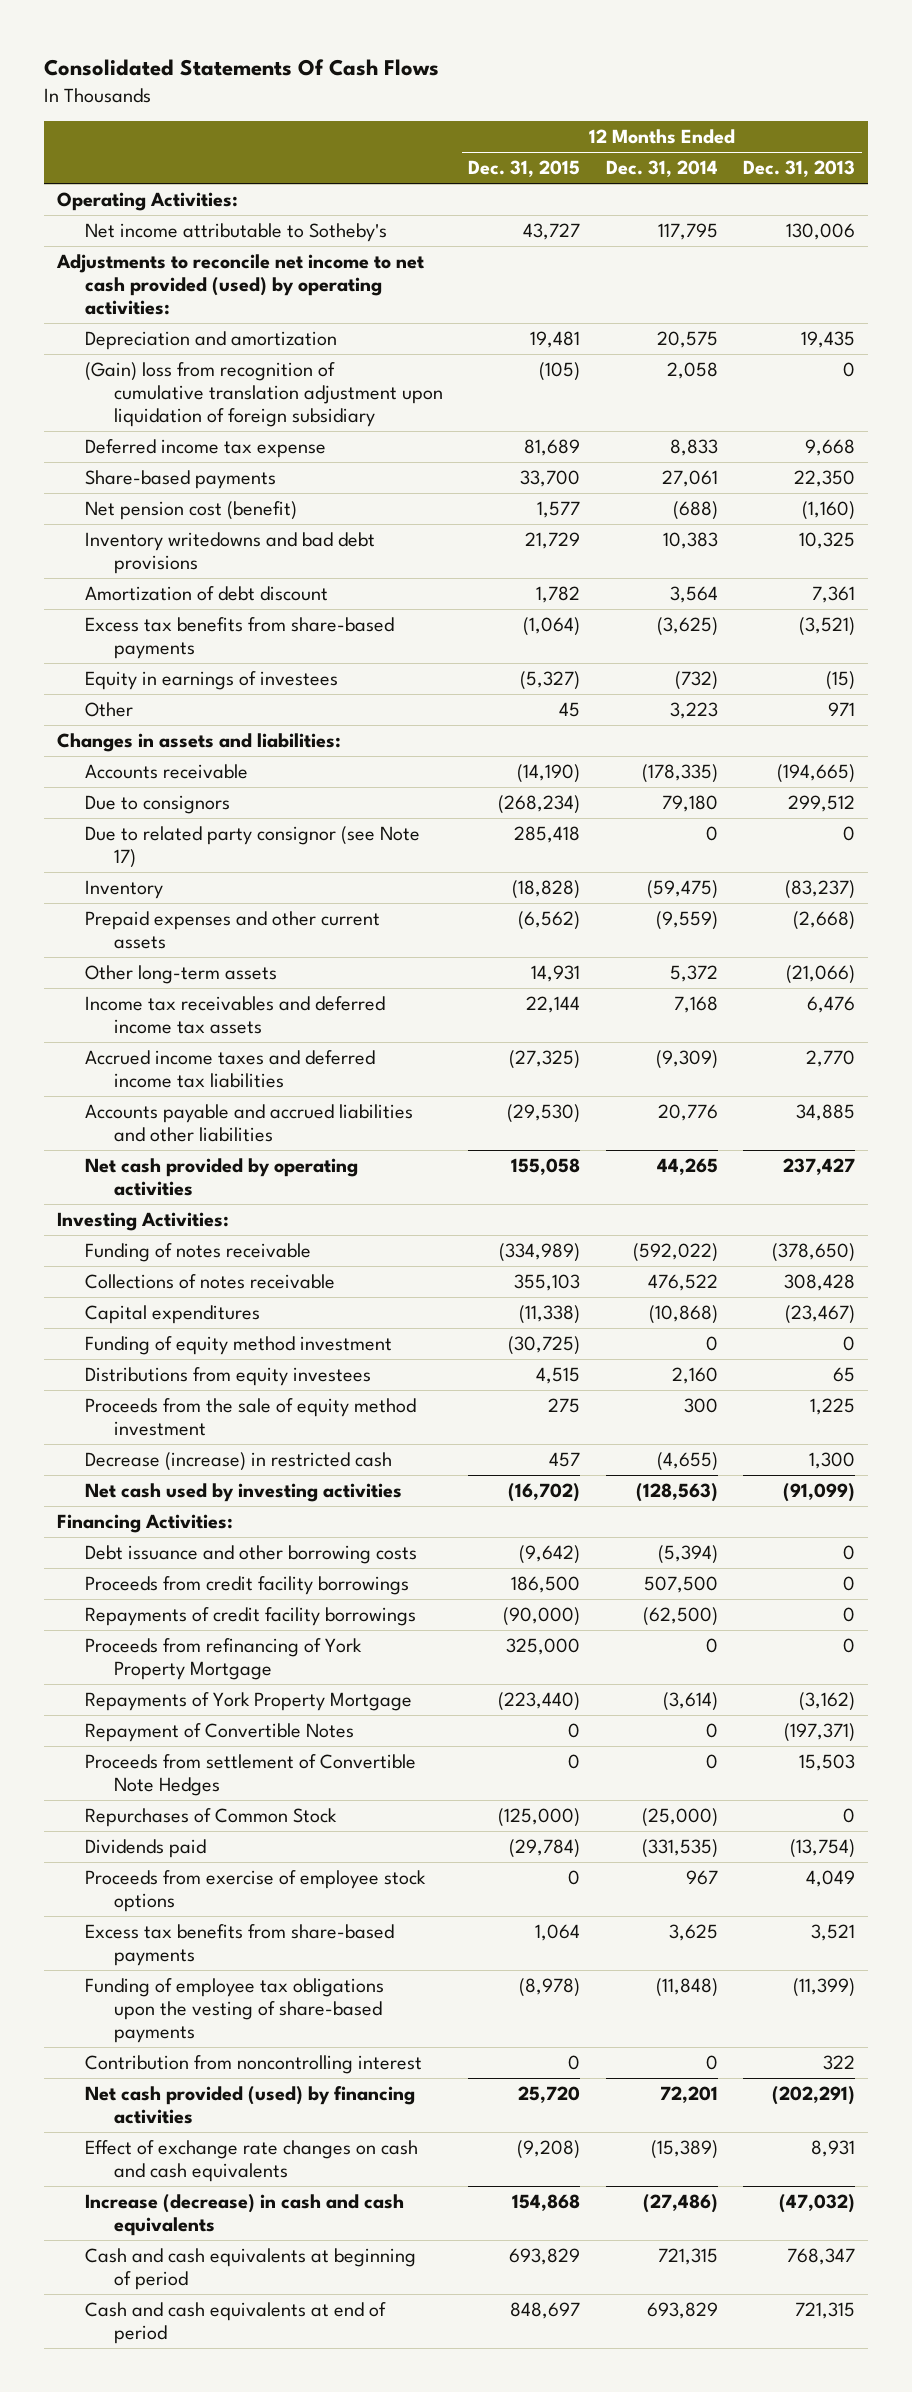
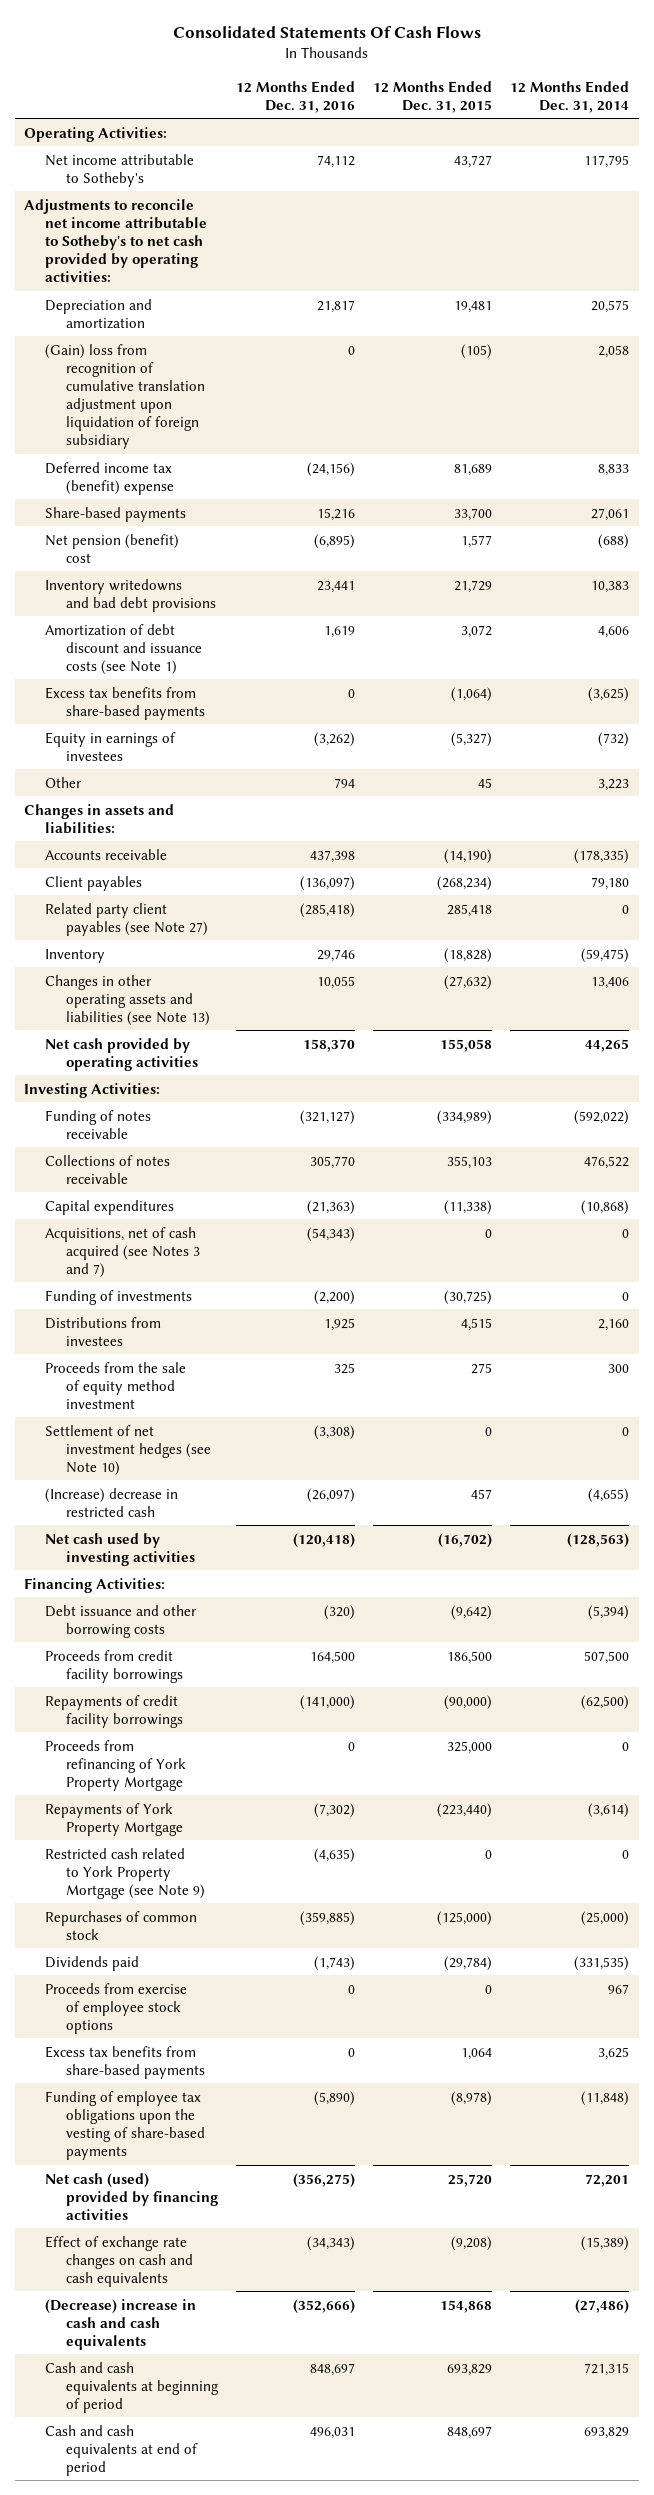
[743,160,856,178] Dec. 31, 2013 -> none
none -> [236,80,356,113] 12 Months Ended Dec. 31, 2016
[56,254,425,315] Adjustments to reconcile net income to net cash provided (used) by operating activities: -> [24,198,208,282] Adjustments to reconcile net income attributable to Sotheby's to net cash provided by operating activities:
[85,439,327,459] Deferred income tax expense -> [45,461,174,495] Deferred income tax (benefit) expense
[85,501,298,521] Net pension cost (benefit) -> [45,533,180,563] Net pension (benefit) cost
[85,586,329,602] Amortization of debt discount -> [45,623,202,675] Amortization of debt discount and issuance costs (see Note 1)
[536,586,581,604] 1,782 -> [461,624,493,638] 3,072
[669,586,718,604] 3,564 -> [598,625,630,638] 4,606
[85,795,231,815] Due to consignors -> [45,875,143,891] Client payables
[85,826,421,868] Due to related party consignor (see Note 17) -> [45,902,208,936] Related party client payables (see Note 27)
[85,911,381,949] Prepaid expenses and other current assets -> none
[85,965,278,985] Other long-term assets -> none
[85,996,386,1034] Income tax receivables and deferred income tax assets -> none
[85,1050,376,1088] Accrued income taxes and deferred income tax liabilities -> none
[85,1104,414,1142] Accounts payable and accrued liabilities and other liabilities -> none
none -> [45,974,210,1026] Changes in other operating assets and liabilities (see Note 13)
none -> [45,1226,200,1278] Acquisitions, net of cash acquired (see Notes 3 and 7)
[85,1336,393,1356] Funding of equity method investment -> [45,1289,193,1305] Funding of investments
[85,1367,372,1387] Distributions from equity investees -> [45,1316,162,1346] Distributions from investees
none -> [45,1424,211,1476] Settlement of net investment hedges (see Note 10)
[85,1452,393,1472] Decrease (increase) in restricted cash -> [45,1487,179,1517] (Increase) decrease in restricted cash
[85,1723,355,1743] Repayment of Convertible Notes -> none
[85,1754,417,1796] Proceeds from settlement of Convertible Note Hedges -> none
none -> [45,1847,205,1899] Restricted cash related to York Property Mortgage (see Note 9)
[85,1808,338,1828] Repurchases of Common Stock -> [45,1910,198,1940] Repurchases of common stock
[85,2055,423,2075] Contribution from noncontrolling interest -> none
[85,2086,416,2124] Net cash provided (used) by financing activities -> [45,2172,218,2220] Net cash (used) provided by financing activities
[85,2194,405,2236] Increase (decrease) in cash and cash equivalents -> [45,2298,197,2350] (Decrease) increase in cash and cash equivalents

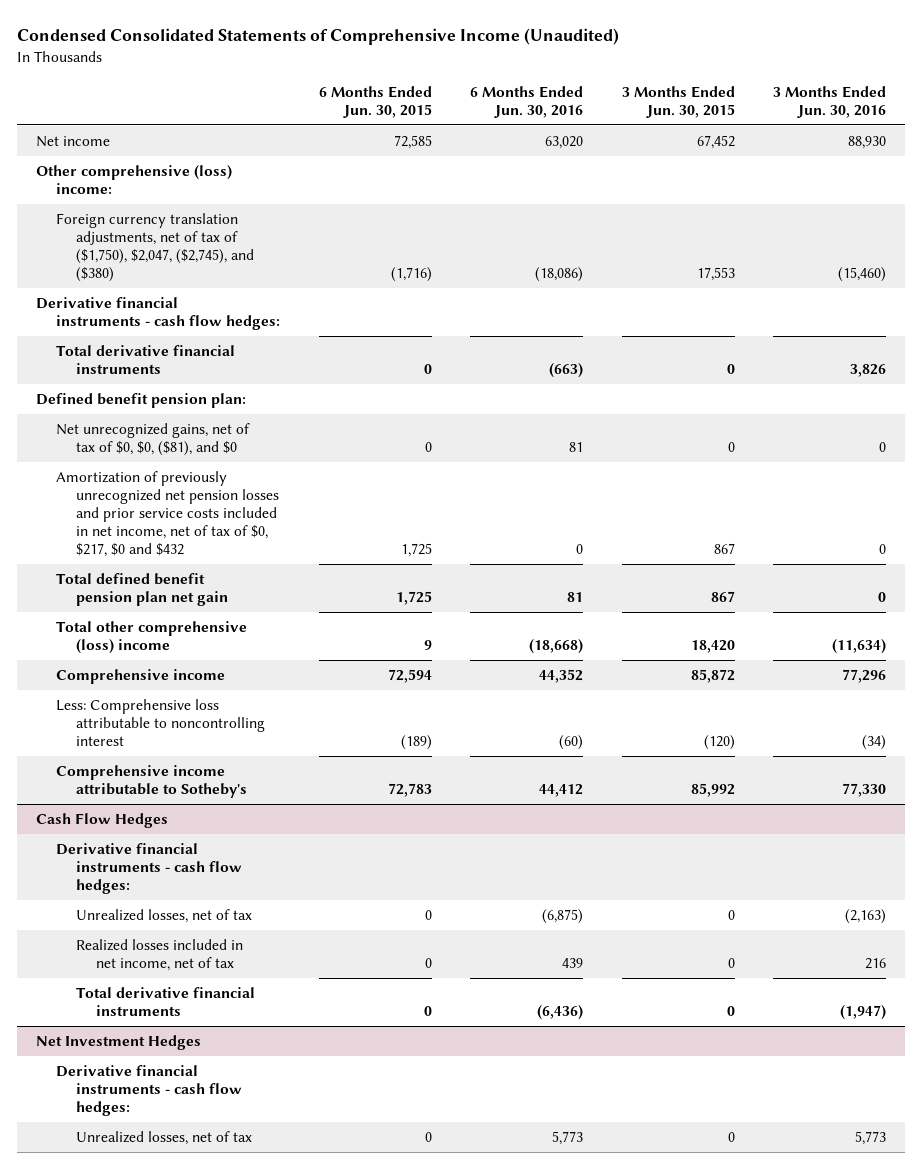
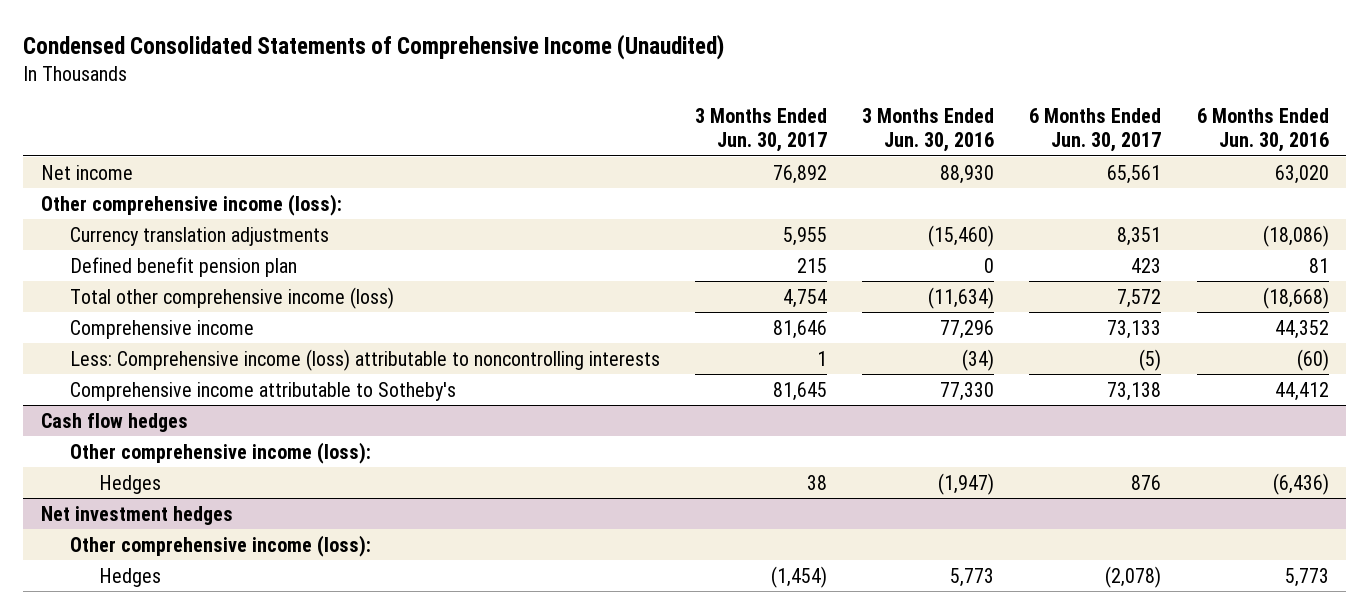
[318,86,432,118] 6 Months Ended Jun. 30, 2015 -> none
[621,86,735,118] 3 Months Ended Jun. 30, 2015 -> none
none -> [694,107,827,153] 3 Months Ended Jun. 30, 2017
none -> [1029,107,1162,153] 6 Months Ended Jun. 30, 2017
[36,297,281,330] Derivative financial instruments - cash flow hedges: -> none
[56,345,236,374] Total derivative financial instruments -> none
[36,393,247,409] Defined benefit pension plan: -> none
[56,423,251,456] Net unrecognized gains, net of tax of $0, $0, ($81), and $0 -> none
[56,471,280,557] Amortization of previously unrecognized net pension losses and prior service costs included in net income, net of tax of $0, $217, $0 and $432 -> none
[36,165,233,194] Other comprehensive (loss) income: -> [40,193,342,216] Other comprehensive income (loss):
[56,213,255,282] Foreign currency translation adjustments, net of tax of ($1,750), $2,047, ($2,745), and ($380) -> [69,226,329,246] Currency translation adjustments
[56,573,229,606] Total defined benefit pension plan net gain -> [69,256,297,277] Defined benefit pension plan
[56,621,248,654] Total other comprehensive (loss) income -> [69,286,394,309] Total other comprehensive income (loss)
[56,699,266,746] Less: Comprehensive loss attributable to noncontrolling interest -> [69,348,660,371] Less: Comprehensive income (loss) attributable to noncontrolling interests
[56,843,243,894] Derivative financial instruments - cash flow hedges: -> none
[76,909,253,924] Unrealized losses, net of tax -> none
[76,939,244,971] Realized losses included in net income, net of tax -> none
[56,1065,243,1116] Derivative financial instruments - cash flow hedges: -> none
[36,813,169,829] Cash Flow Hedges -> [40,412,188,432] Cash flow hedges
none -> [69,441,371,464] Other comprehensive income (loss):
[76,987,256,1016] Total derivative financial instruments -> [98,474,161,494] Hedges
[36,1035,202,1051] Net Investment Hedges -> [40,505,233,525] Net investment hedges
none -> [69,534,371,557] Other comprehensive income (loss):
[76,1131,253,1146] Unrealized losses, net of tax -> [98,567,161,587] Hedges

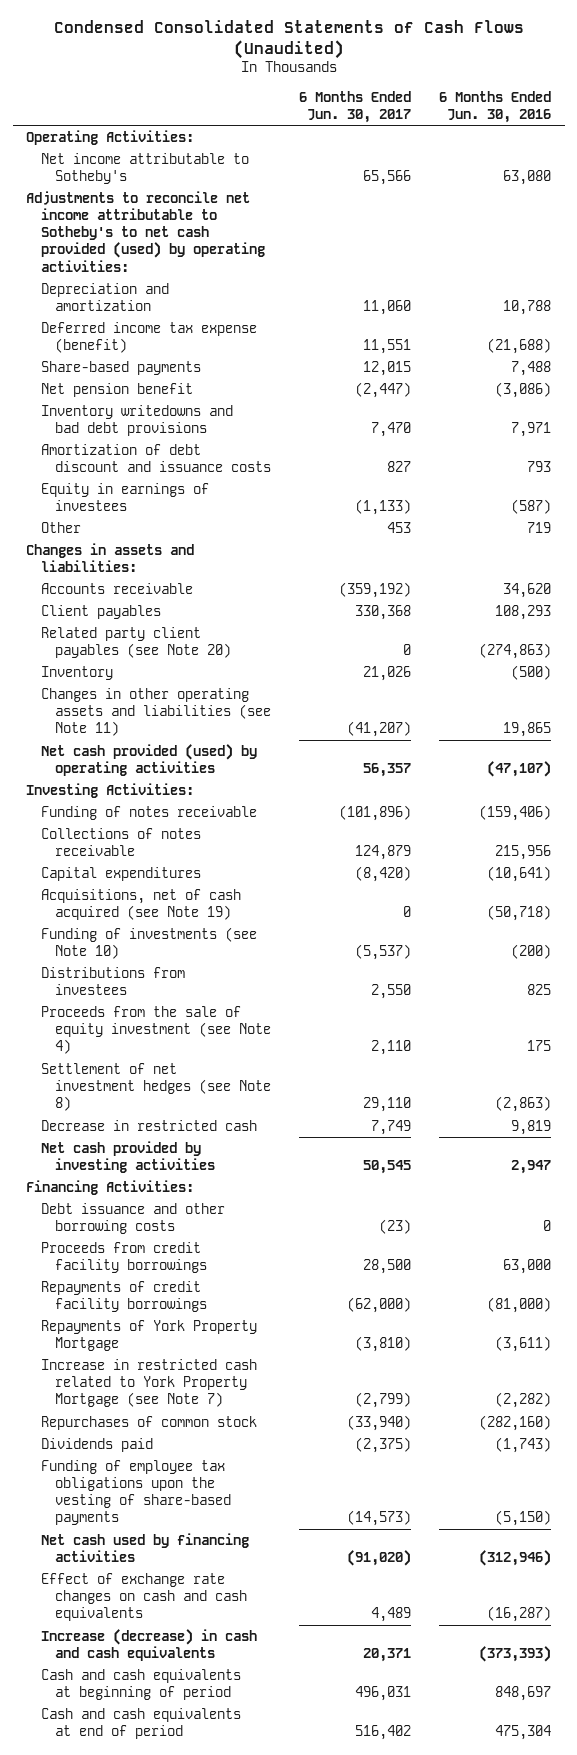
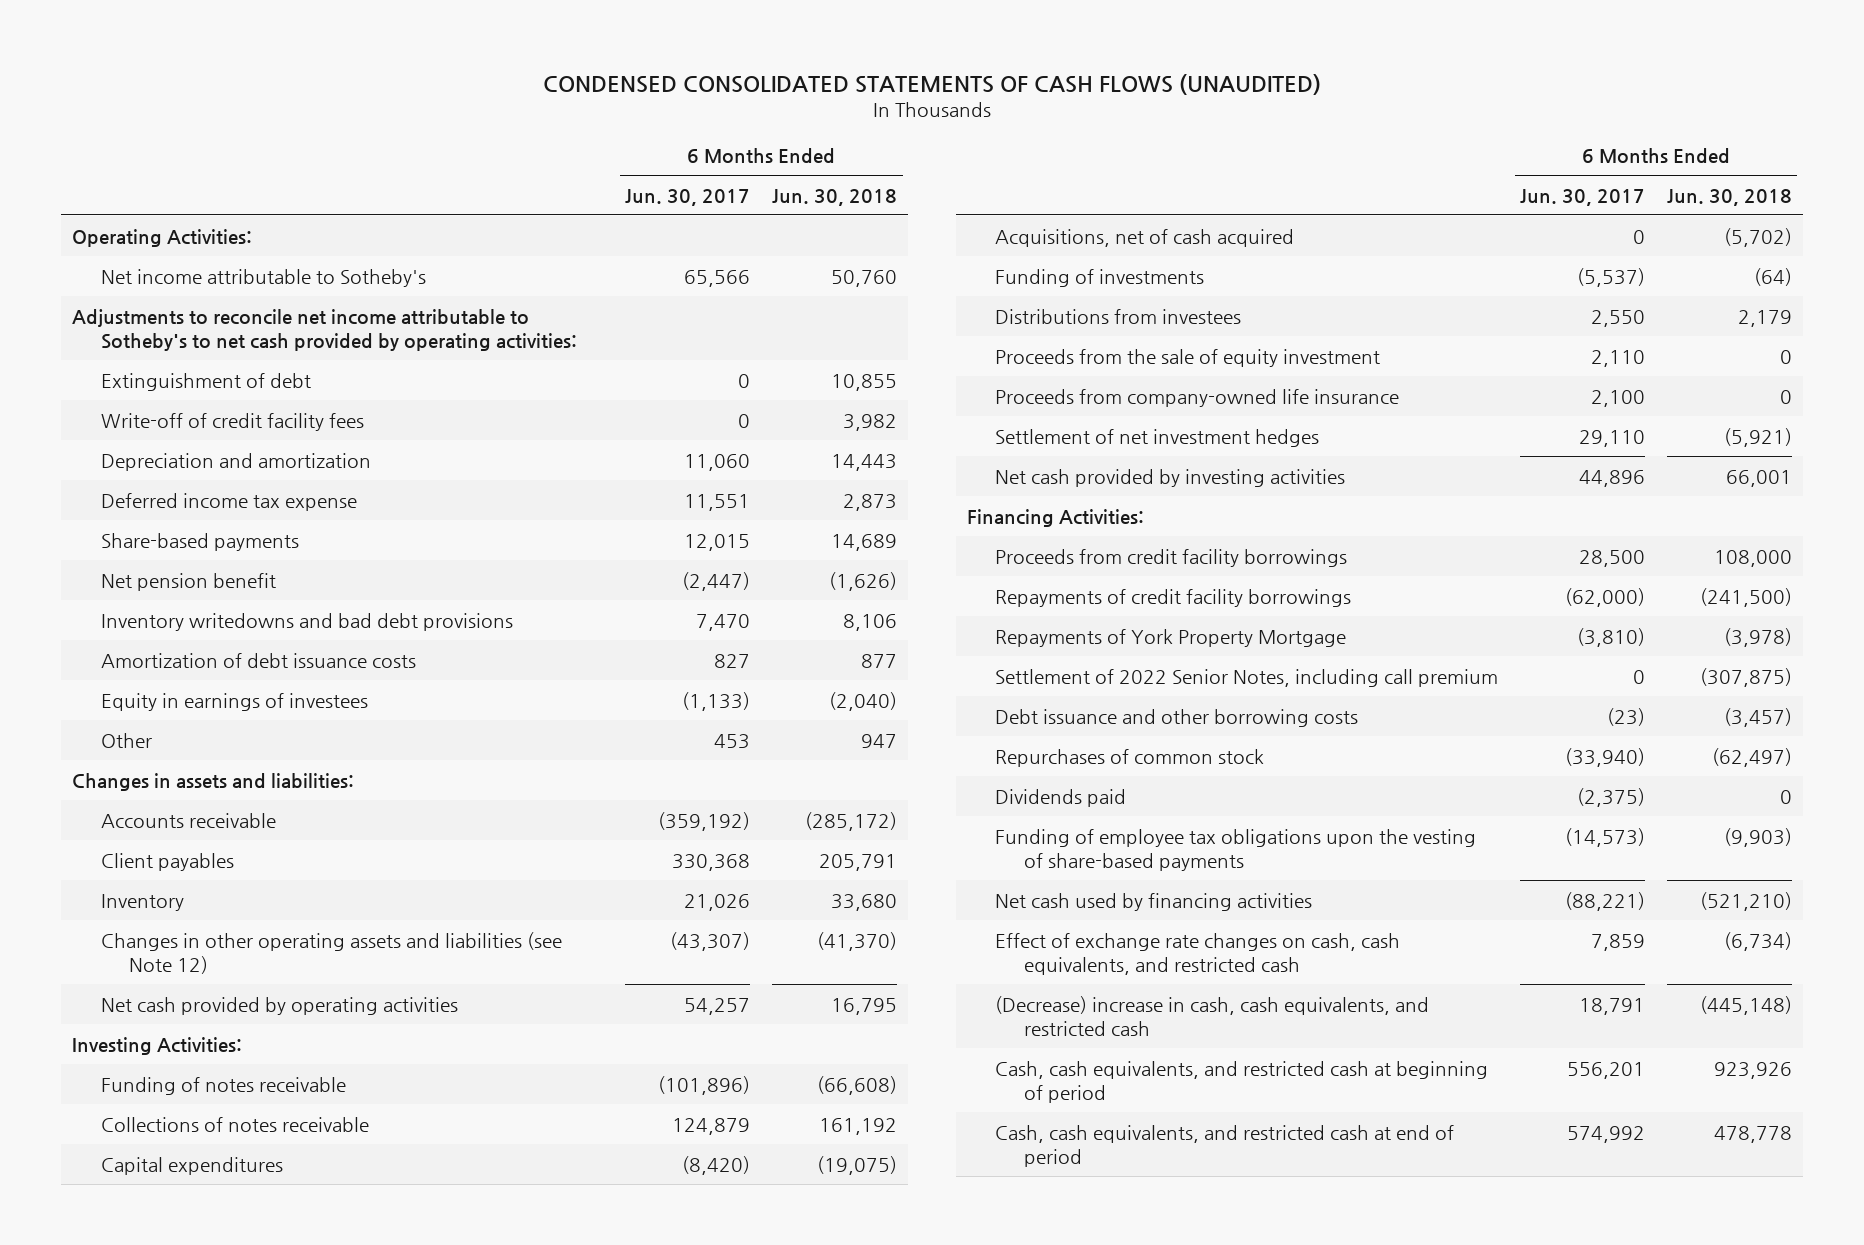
[53,20,524,60] Condensed Consolidated Statements of Cash Flows (Unaudited) -> [542,73,1321,95] CONDENSED CONSOLIDATED STATEMENTS OF CASH FLOWS (UNAUDITED)
[438,90,551,123] 6 Months Ended Jun. 30, 2016 -> none
none -> [772,188,898,206] Jun. 30, 2018
[26,190,265,272] Adjustments to reconcile net income attributable to Sotheby's to net cash provided (used) by operating activities: -> [71,308,577,352] Adjustments to reconcile net income attributable to Sotheby's to net cash provided by operating activities:
none -> [100,372,311,391] Extinguishment of debt
none -> [100,412,364,431] Write-off of credit facility fees
[40,321,257,354] Deferred income tax expense (benefit) -> [100,492,357,511] Deferred income tax expense
[40,443,271,473] Amortization of debt discount and issuance costs -> [100,652,416,668] Amortization of debt issuance costs
[40,626,231,659] Related party client payables (see Note 20) -> none
[40,687,271,737] Changes in other operating assets and liabilities (see Note 11) -> [100,931,562,975] Changes in other operating assets and liabilities (see Note 12)
[346,721,411,738] (41,207) -> [670,931,751,951] (43,307)
[40,743,257,777] Net cash provided (used) by operating activities -> [100,996,458,1015] Net cash provided by operating activities
[362,763,411,778] 56,357 -> [684,997,751,1015] 54,257
[40,888,241,921] Acquisitions, net of cash acquired (see Note 19) -> [995,228,1295,247] Acquisitions, net of cash acquired
[40,926,257,960] Funding of investments (see Note 10) -> [995,268,1205,287] Funding of investments
[40,1119,257,1131] Decrease in restricted cash -> none
[40,1005,271,1055] Proceeds from the sale of equity investment (see Note 4) -> [995,348,1381,367] Proceeds from the sale of equity investment
none -> [995,388,1400,407] Proceeds from company-owned life insurance
[40,1062,271,1112] Settlement of net investment hedges (see Note 8) -> [995,428,1320,447] Settlement of net investment hedges
[362,1160,411,1175] 50,545 -> [1579,469,1646,487] 44,896
[40,1358,257,1408] Increase in restricted cash related to York Property Mortgage (see Note 7) -> none
none -> [995,668,1499,687] Settlement of 2022 Senior Notes, including call premium
[40,1202,225,1235] Debt issuance and other borrowing costs -> [995,708,1359,727] Debt issuance and other borrowing costs
[346,1550,411,1567] (91,020) -> [1565,891,1646,911] (88,221)
[40,1572,247,1622] Effect of exchange rate changes on cash and cash equivalents -> [995,932,1401,976] Effect of exchange rate changes on cash, cash equivalents, and restricted cash
[370,1607,411,1623] 4,489 -> [1591,933,1646,951] 7,859
[40,1628,257,1662] Increase (decrease) in cash and cash equivalents -> [995,995,1430,1037] (Decrease) increase in cash, cash equivalents, and restricted cash
[362,1648,411,1663] 20,371 -> [1579,997,1646,1015] 18,791
[40,1668,241,1701] Cash and cash equivalents at beginning of period -> [995,1060,1489,1104] Cash, cash equivalents, and restricted cash at beginning of period
[354,1686,411,1702] 496,031 -> [1567,1061,1646,1079] 556,201
[40,1707,241,1740] Cash and cash equivalents at end of period -> [995,1124,1455,1168] Cash, cash equivalents, and restricted cash at end of period
[354,1725,411,1741] 516,402 -> [1567,1125,1646,1143] 574,992

